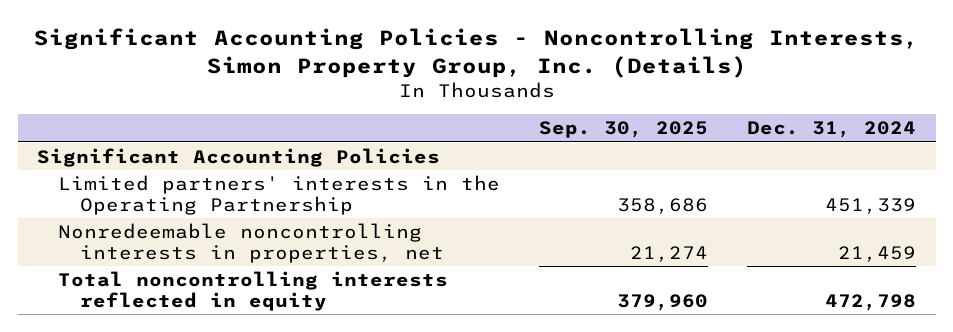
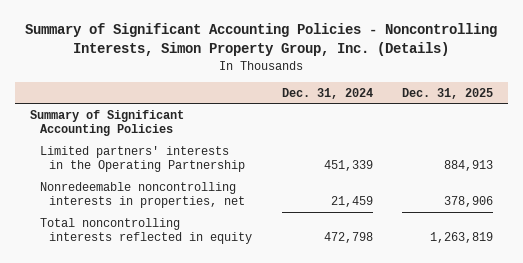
[33,28,919,78] Significant Accounting Policies - Noncontrolling Interests, Simon Property Group, Inc. (Details) -> [25,23,498,57] Summary of Significant Accounting Policies - Noncontrolling Interests, Simon Property Group, Inc. (Details)
[539,121,709,139] Sep. 30, 2025 -> none
none -> [401,87,493,99] Dec. 31, 2025
[37,147,441,167] Significant Accounting Policies -> [30,109,185,137] Summary of Significant Accounting Policies

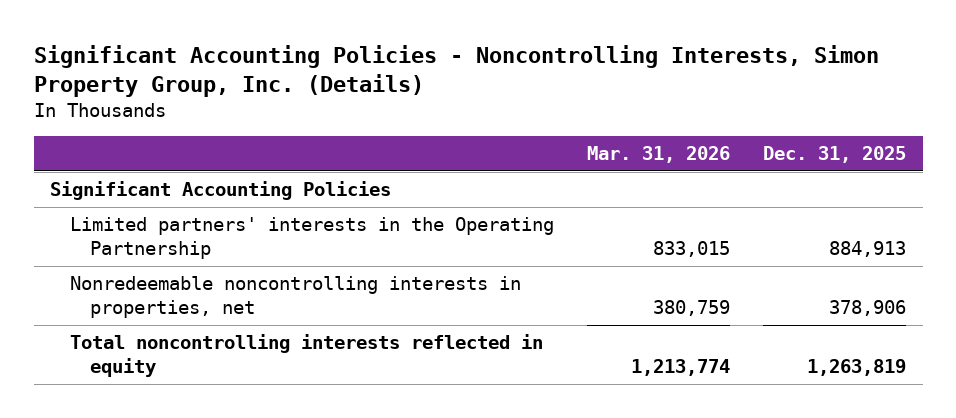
[25,23,498,57] Summary of Significant Accounting Policies - Noncontrolling Interests, Simon Property Group, Inc. (Details) -> [33,44,879,97] Significant Accounting Policies - Noncontrolling Interests, Simon Property Group, Inc. (Details)
[281,87,373,99] Dec. 31, 2024 -> none
none -> [587,146,731,164] Mar. 31, 2026
[30,109,185,137] Summary of Significant Accounting Policies -> [50,181,392,201] Significant Accounting Policies

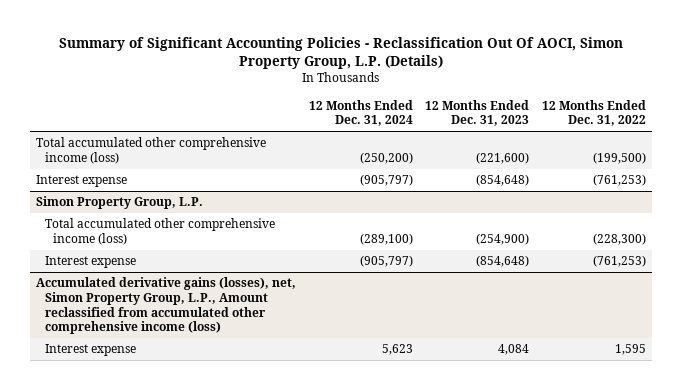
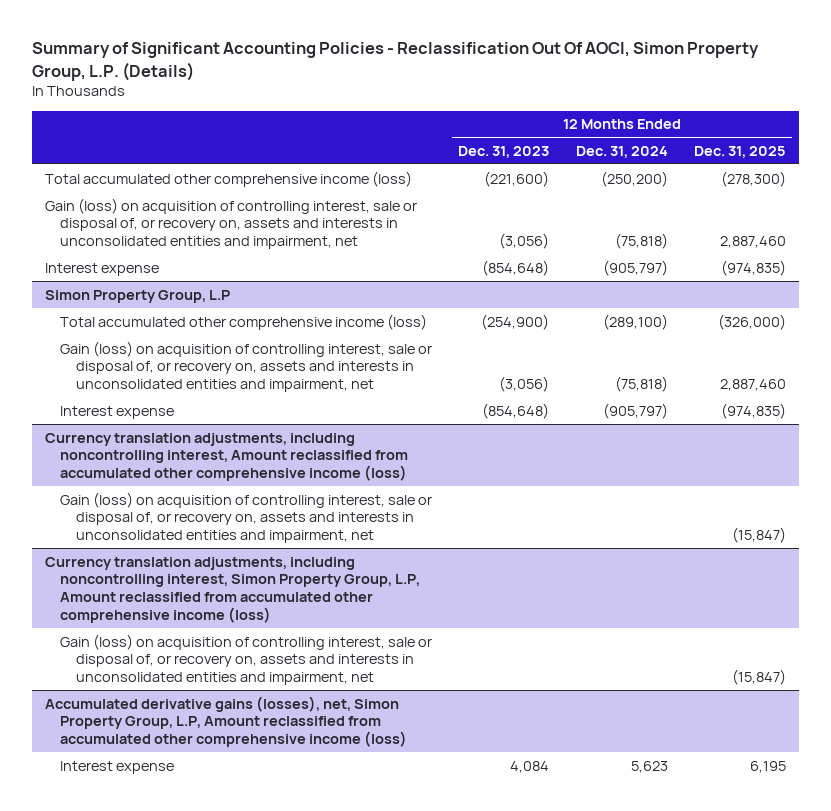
[542,99,647,127] 12 Months Ended Dec. 31, 2022 -> none
none -> [693,145,786,158] Dec. 31, 2025
none -> [44,197,417,250] Gain (loss) on acquisition of controlling interest, sale or disposal of, or recovery on, assets and interests in unconsolidated entities and impairment, net
[35,196,203,210] Simon Property Group, L.P. -> [44,289,230,303] Simon Property Group, L.P
none -> [60,340,433,393] Gain (loss) on acquisition of controlling interest, sale or disposal of, or recovery on, assets and interests in unconsolidated entities and impairment, net
none -> [44,432,409,482] Currency translation adjustments, including noncontrolling interest, Amount reclassified from accumulated other comprehensive income (loss)
none -> [60,491,433,544] Gain (loss) on acquisition of controlling interest, sale or disposal of, or recovery on, assets and interests in unconsolidated entities and impairment, net
none -> [44,556,421,624] Currency translation adjustments, including noncontrolling interest, Simon Property Group, L.P, Amount reclassified from accumulated other comprehensive income (loss)
none -> [60,633,433,686] Gain (loss) on acquisition of controlling interest, sale or disposal of, or recovery on, assets and interests in unconsolidated entities and impairment, net
[35,277,296,335] Accumulated derivative gains (losses), net, Simon Property Group, L.P., Amount reclassified from accumulated other comprehensive income (loss) -> [44,695,408,748] Accumulated derivative gains (losses), net, Simon Property Group, L.P, Amount reclassified from accumulated other comprehensive income (loss)

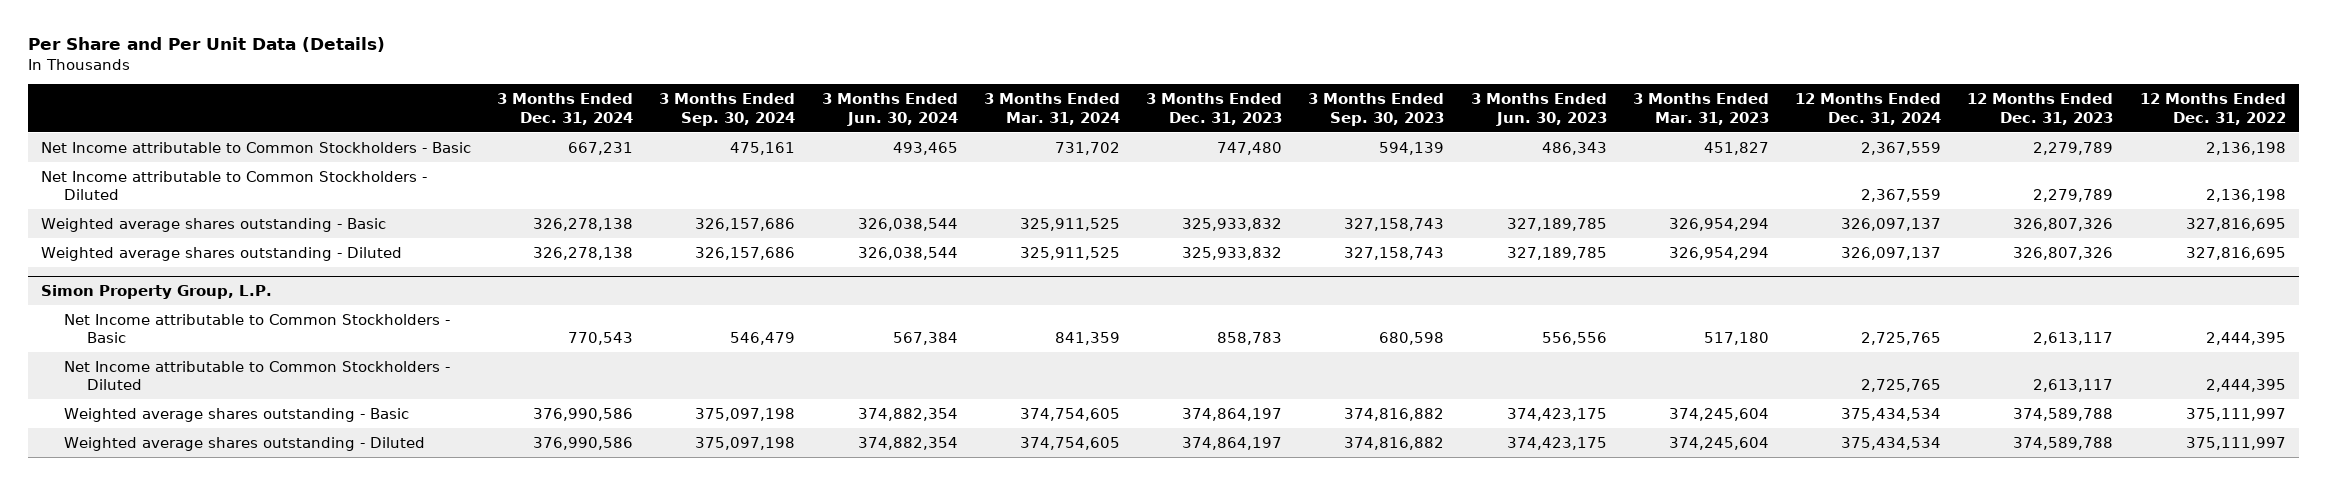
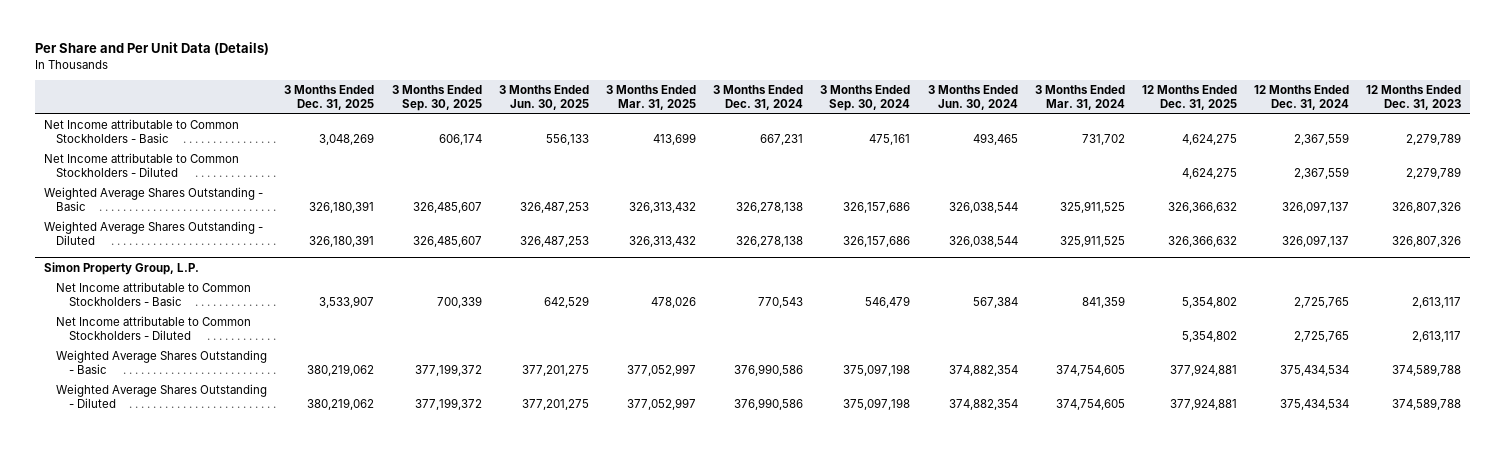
[1146,93,1283,125] 3 Months Ended Dec. 31, 2023 -> none
[1308,93,1445,126] 3 Months Ended Sep. 30, 2023 -> none
[1470,93,1607,126] 3 Months Ended Jun. 30, 2023 -> none
[1632,93,1769,125] 3 Months Ended Mar. 31, 2023 -> none
[2139,93,2286,125] 12 Months Ended Dec. 31, 2022 -> none
none -> [284,85,375,110] 3 Months Ended Dec. 31, 2025
none -> [391,85,482,111] 3 Months Ended Sep. 30, 2025
none -> [498,85,589,110] 3 Months Ended Jun. 30, 2025
none -> [606,85,697,110] 3 Months Ended Mar. 31, 2025
none -> [1141,85,1237,110] 12 Months Ended Dec. 31, 2025
[40,217,386,232] Weighted average shares outstanding - Basic -> [43,187,263,211] Weighted Average Shares Outstanding - Basic
[40,246,402,261] Weighted average shares outstanding - Diluted -> [43,221,263,245] Weighted Average Shares Outstanding - Diluted
[63,407,409,422] Weighted average shares outstanding - Basic -> [56,350,268,374] Weighted Average Shares Outstanding - Basic
[63,436,425,451] Weighted average shares outstanding - Diluted -> [56,384,268,408] Weighted Average Shares Outstanding - Diluted

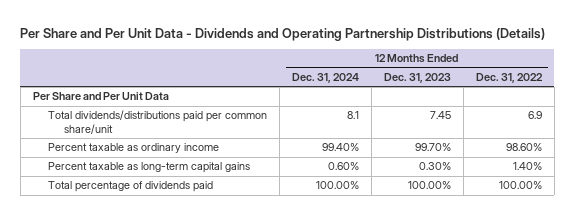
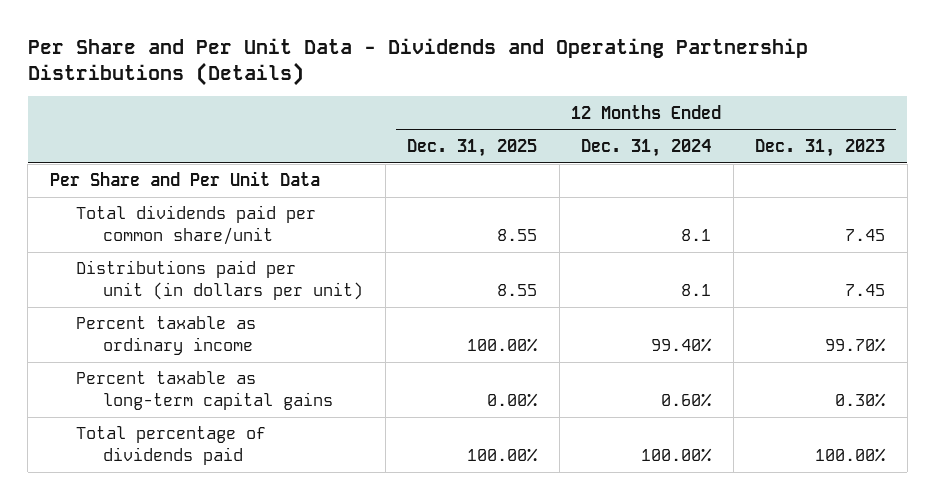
[475,73,543,84] Dec. 31, 2022 -> none
none -> [407,139,538,158] Dec. 31, 2025
[48,110,268,135] Total dividends/distributions paid per common share/unit -> [76,205,317,245] Total dividends paid per common share/unit
none -> [76,260,364,300] Distributions paid per unit (in dollars per unit)

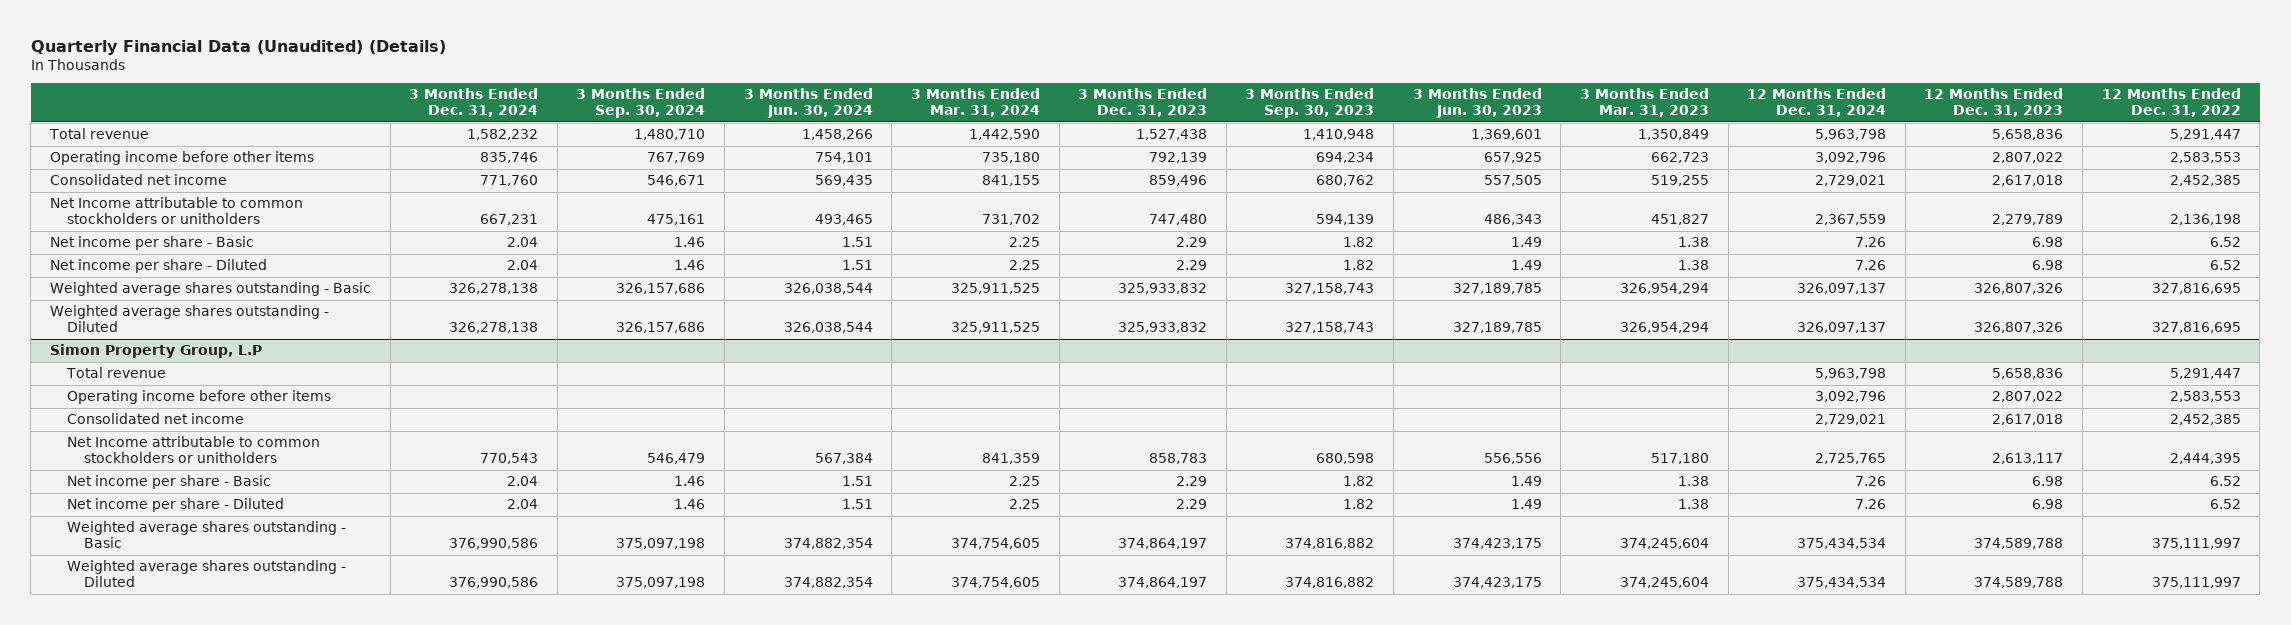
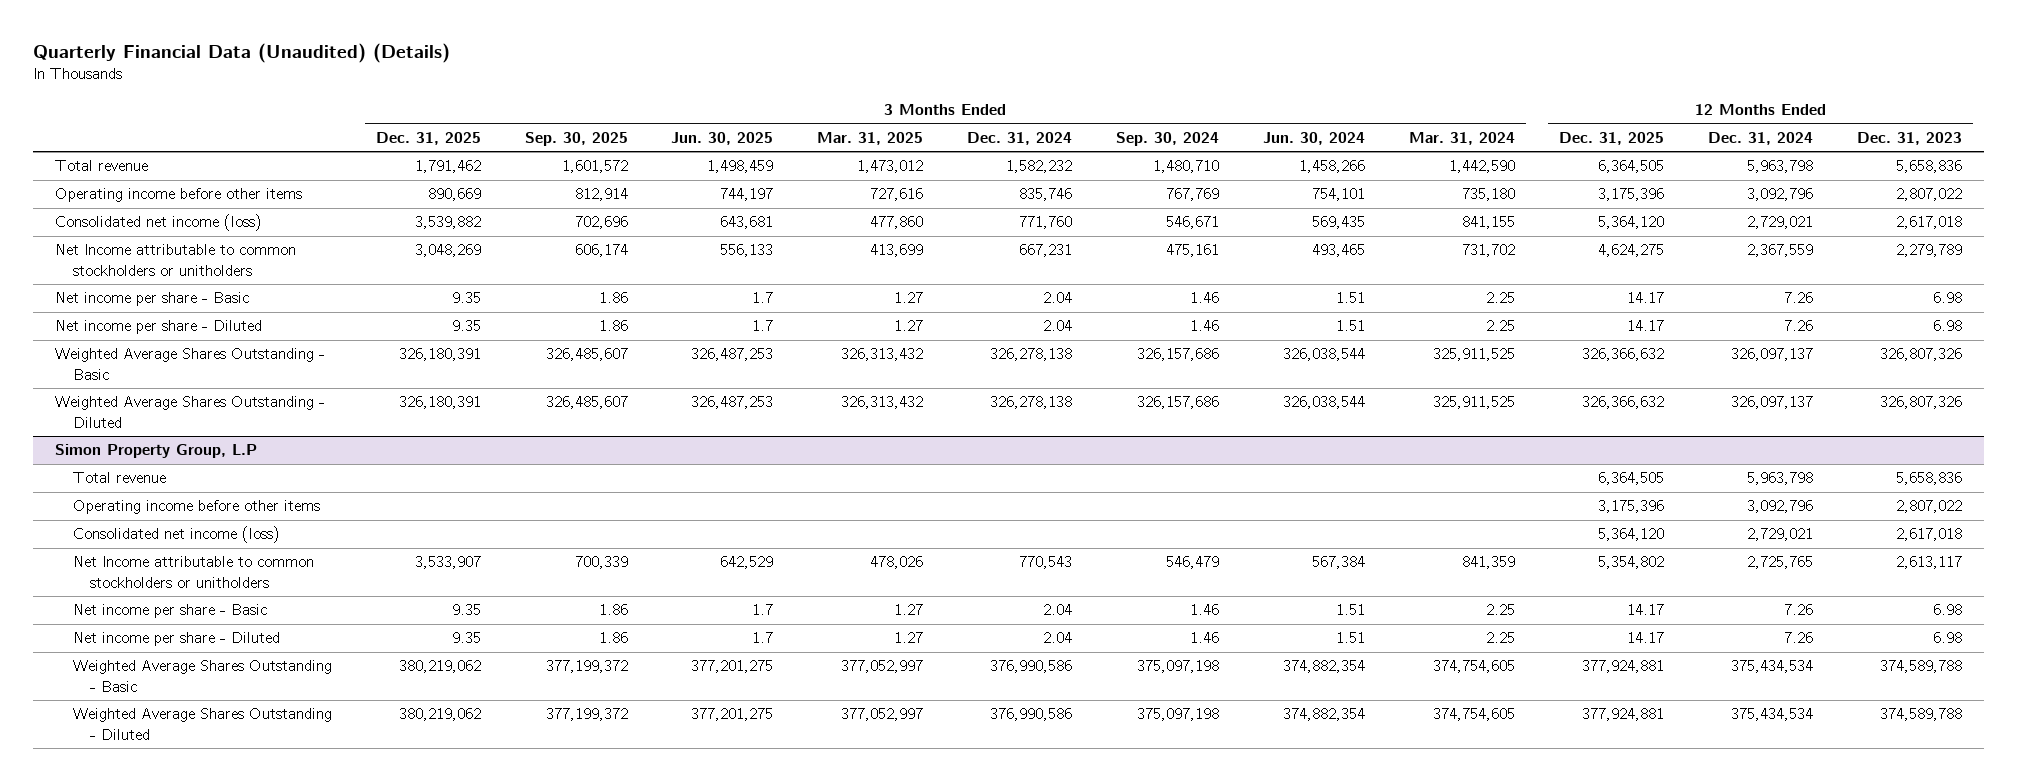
[1078,88,1208,118] 3 Months Ended Dec. 31, 2023 -> none
[1245,88,1375,119] 3 Months Ended Sep. 30, 2023 -> none
[1412,88,1542,119] 3 Months Ended Jun. 30, 2023 -> none
[1579,88,1709,118] 3 Months Ended Mar. 31, 2023 -> none
[2101,88,2241,118] 12 Months Ended Dec. 31, 2022 -> none
none -> [375,131,481,145] Dec. 31, 2025
none -> [524,131,628,146] Sep. 30, 2025
none -> [671,131,774,145] Jun. 30, 2025
none -> [817,131,924,145] Mar. 31, 2025
none -> [1559,131,1665,145] Dec. 31, 2025
[50,174,228,186] Consolidated net income -> [55,214,263,232] Consolidated net income (loss)
[50,282,372,297] Weighted average shares outstanding - Basic -> [55,348,326,380] Weighted Average Shares Outstanding - Basic
[50,305,330,333] Weighted average shares outstanding - Diluted -> [55,396,326,428] Weighted Average Shares Outstanding - Diluted
[67,413,245,425] Consolidated net income -> [72,526,280,544] Consolidated net income (loss)
[67,521,347,549] Weighted average shares outstanding - Basic -> [72,660,332,692] Weighted Average Shares Outstanding - Basic
[67,560,347,588] Weighted average shares outstanding - Diluted -> [72,708,332,740] Weighted Average Shares Outstanding - Diluted

